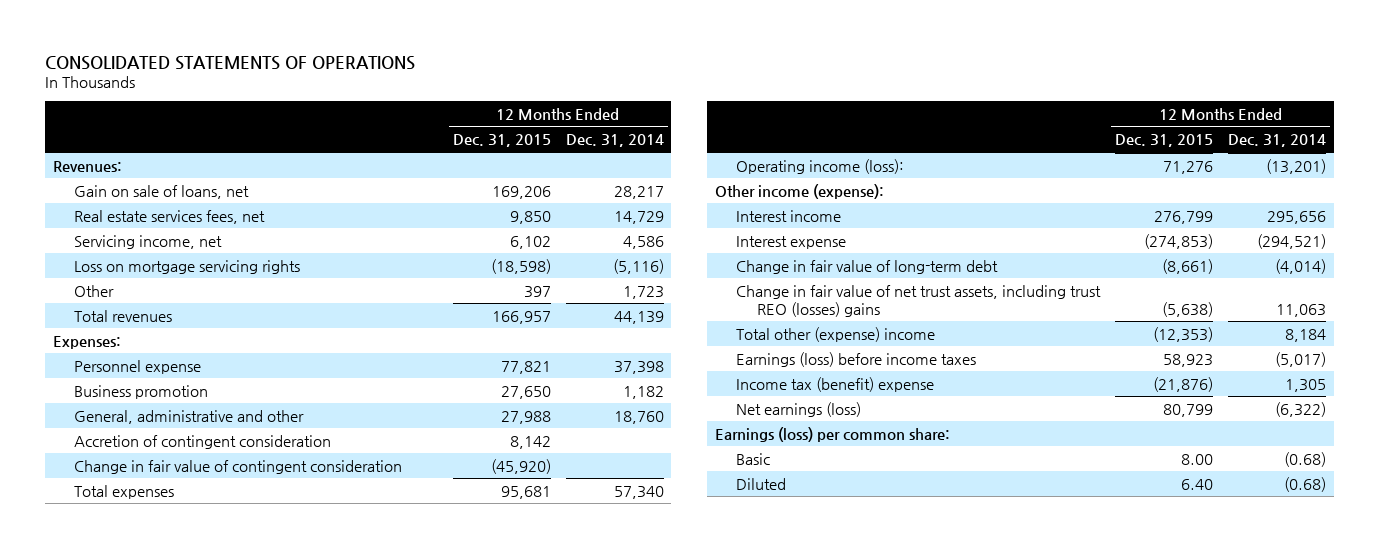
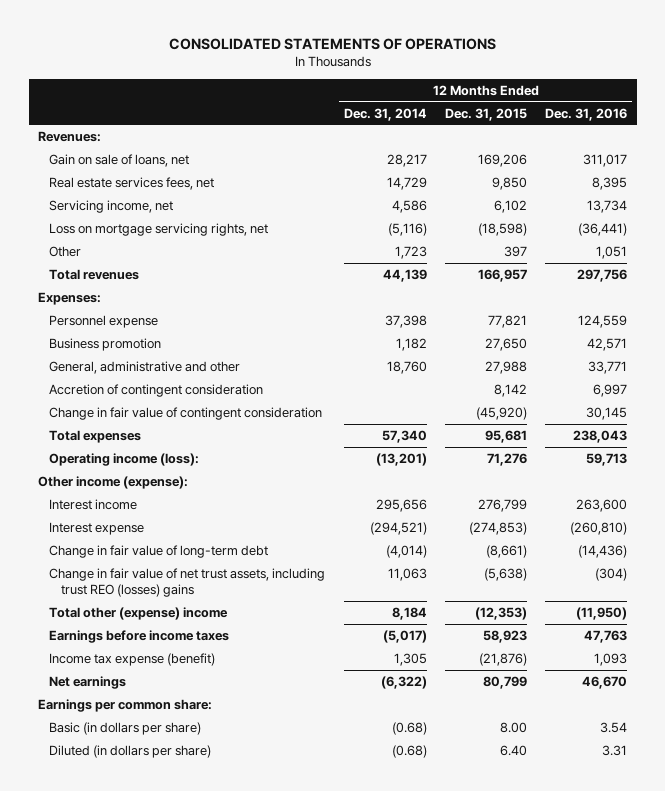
none -> [545,107,628,121] Dec. 31, 2016
[73,259,300,274] Loss on mortgage servicing rights -> [49,222,269,236] Loss on mortgage servicing rights, net
[735,351,976,367] Earnings (loss) before income taxes -> [49,629,230,643] Earnings before income taxes
[735,376,934,392] Income tax (benefit) expense -> [49,652,216,666] Income tax expense (benefit)
[735,401,861,417] Net earnings (loss) -> [49,675,127,689] Net earnings
[715,426,951,442] Earnings (loss) per common share: -> [38,698,213,712] Earnings per common share:
[735,452,770,465] Basic -> [49,721,202,735] Basic (in dollars per share)
[735,477,786,490] Diluted -> [49,744,212,758] Diluted (in dollars per share)

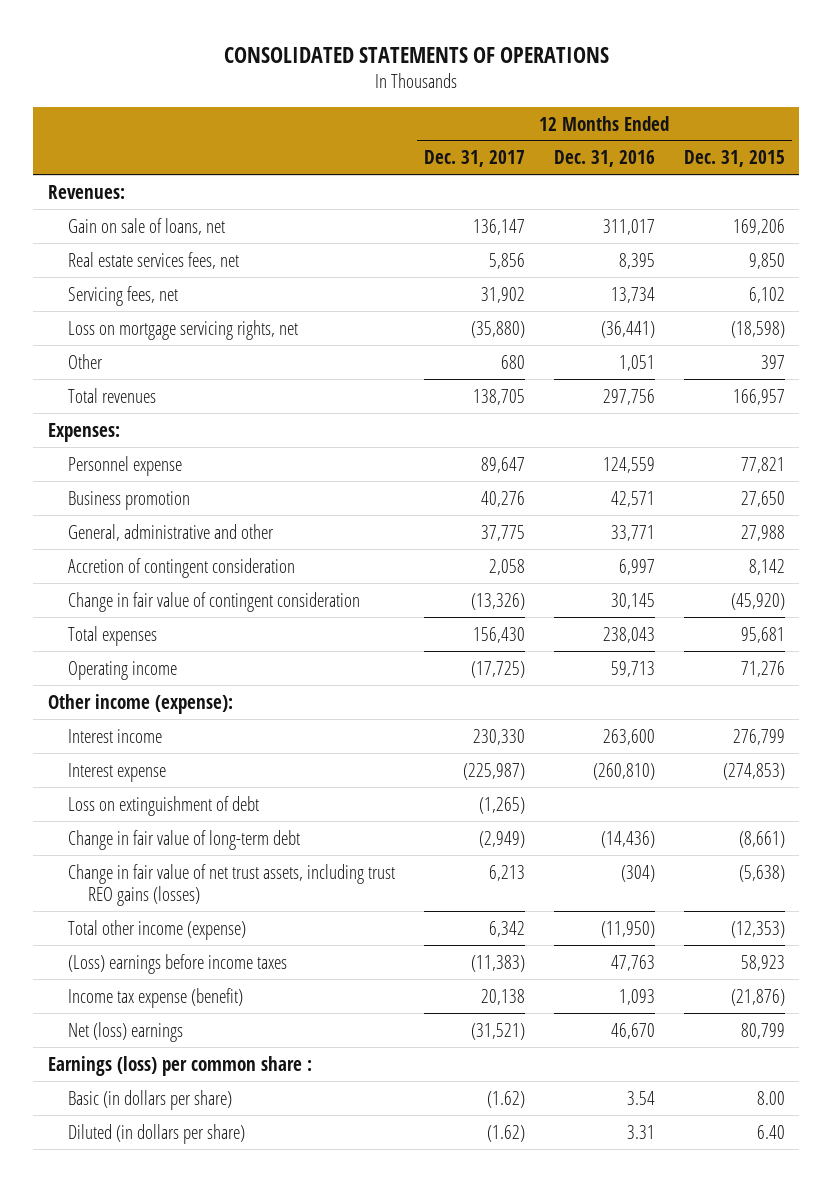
[343,107,427,121] Dec. 31, 2014 -> none
none -> [423,150,525,168] Dec. 31, 2017
[49,199,174,213] Servicing income, net -> [67,285,178,306] Servicing fees, net
[49,452,200,466] Operating income (loss): -> [67,660,177,680] Operating income
none -> [67,795,259,816] Loss on extinguishment of debt
[49,567,326,598] Change in fair value of net trust assets, including trust REO (losses) gains -> [67,863,395,907] Change in fair value of net trust assets, including trust REO gains (losses)
[49,606,229,620] Total other (expense) income -> [67,919,246,940] Total other income (expense)
[49,629,230,643] Earnings before income taxes -> [67,953,287,974] (Loss) earnings before income taxes
[49,675,127,689] Net earnings -> [67,1021,183,1042] Net (loss) earnings
[38,698,213,712] Earnings per common share: -> [47,1055,312,1076] Earnings (loss) per common share :

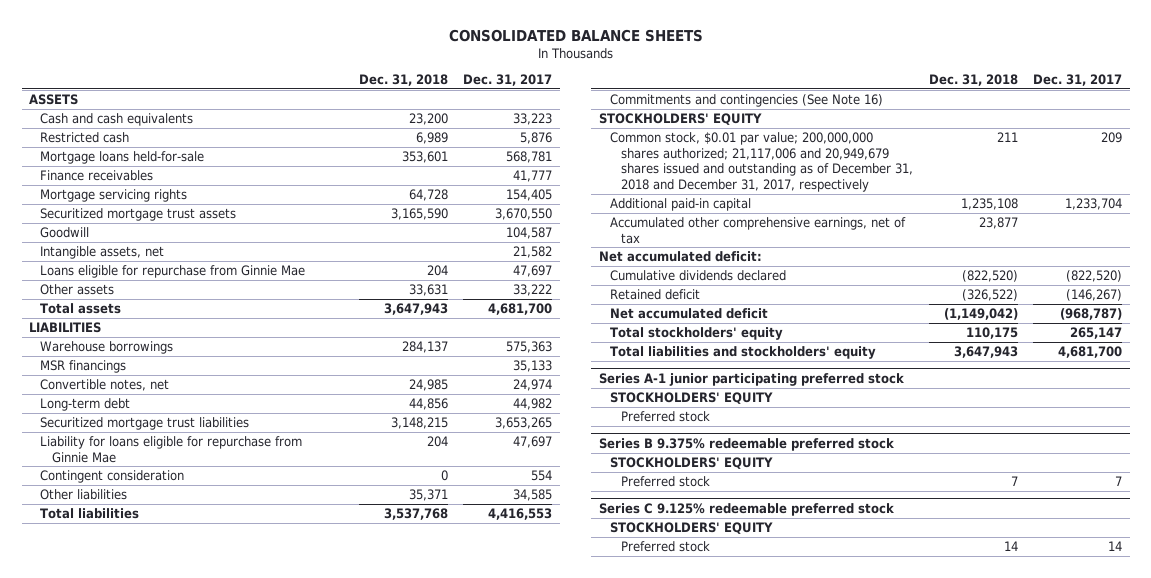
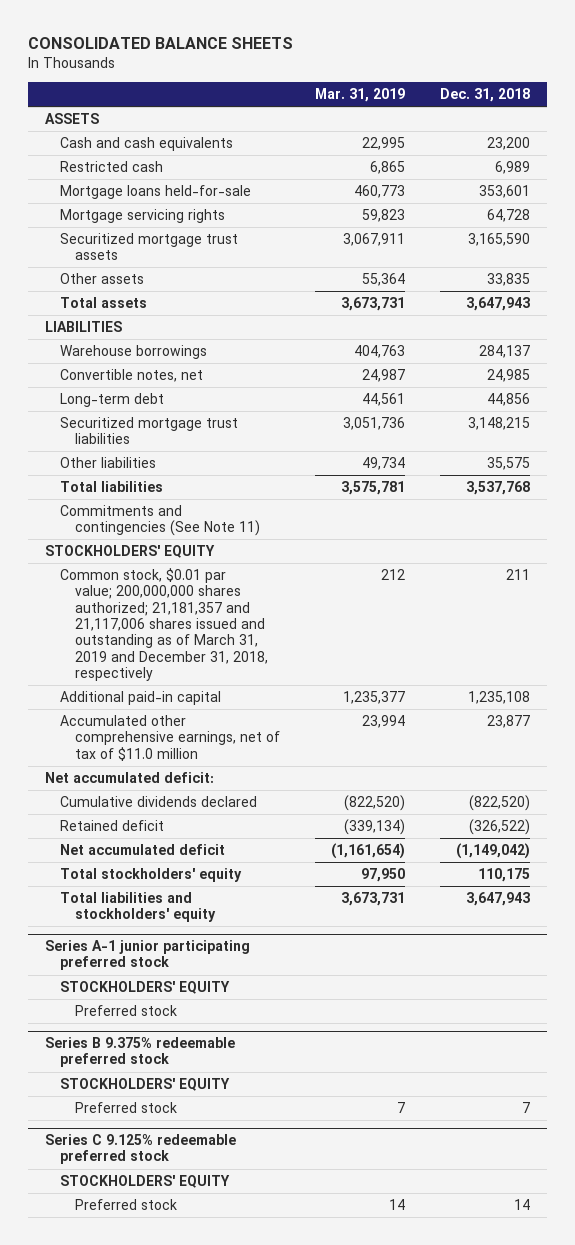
[463,74,553,87] Dec. 31, 2017 -> none
none -> [314,88,405,103] Mar. 31, 2019
[40,169,154,181] Finance receivables -> none
[40,226,90,238] Goodwill -> none
[40,245,165,259] Intangible assets, net -> none
[40,264,306,278] Loans eligible for repurchase from Ginnie Mae -> none
[409,283,449,296] 33,631 -> [486,272,530,286] 33,835
[40,359,127,373] MSR financings -> none
[40,435,303,463] Liability for loans eligible for repurchase from Ginnie Mae -> none
[40,469,185,483] Contingent consideration -> none
[409,488,449,501] 35,371 -> [486,456,530,470] 35,575
[610,93,884,107] Commitments and contingencies (See Note 16) -> [59,504,260,537] Commitments and contingencies (See Note 11)
[610,131,914,192] Common stock, $0.01 par value; 200,000,000 shares authorized; 21,117,006 and 20,949,679 shares issued and outstanding as of December 31, 2018 and December 31, 2017, respectively -> [59,567,268,681] Common stock, $0.01 par value; 200,000,000 shares authorized; 21,181,357 and 21,117,006 shares issued and outstanding as of March 31, 2019 and December 31, 2018, respectively
[610,216,907,244] Accumulated other comprehensive earnings, net of tax -> [59,714,280,761] Accumulated other comprehensive earnings, net of tax of $11.0 million

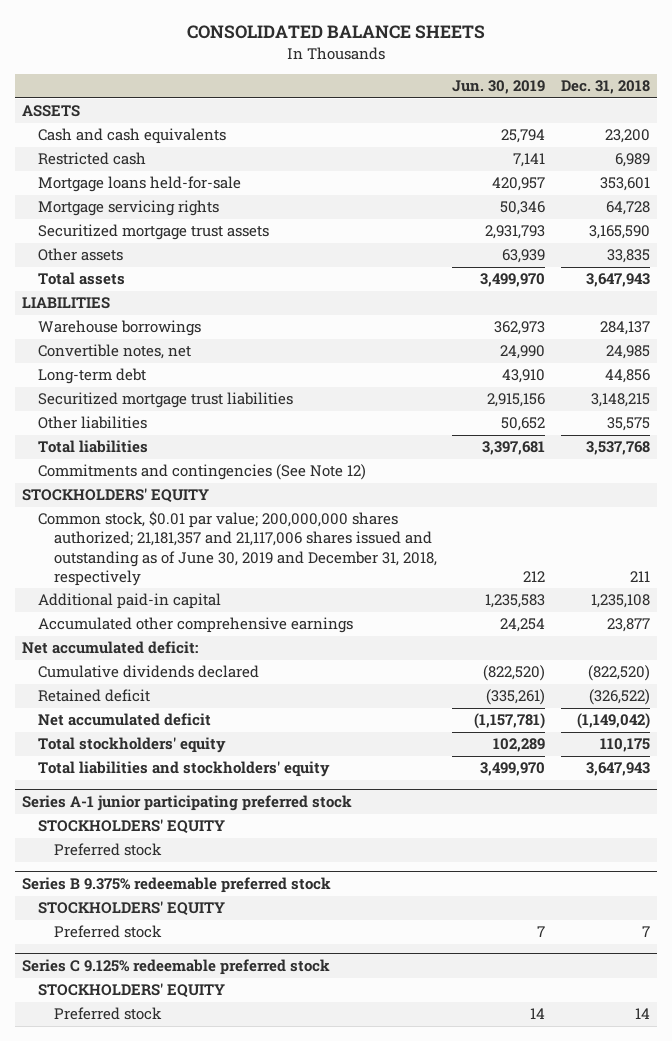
[314,88,405,103] Mar. 31, 2019 -> none
none -> [452,80,546,95] Jun. 30, 2019
[59,504,260,537] Commitments and contingencies (See Note 11) -> [37,464,366,481] Commitments and contingencies (See Note 12)
[59,567,268,681] Common stock, $0.01 par value; 200,000,000 shares authorized; 21,181,357 and 21,117,006 shares issued and outstanding as of March 31, 2019 and December 31, 2018, respectively -> [37,511,437,586] Common stock, $0.01 par value; 200,000,000 shares authorized; 21,181,357 and 21,117,006 shares issued and outstanding as of June 30, 2019 and December 31, 2018, respectively
[59,714,280,761] Accumulated other comprehensive earnings, net of tax of $11.0 million -> [37,617,353,634] Accumulated other comprehensive earnings

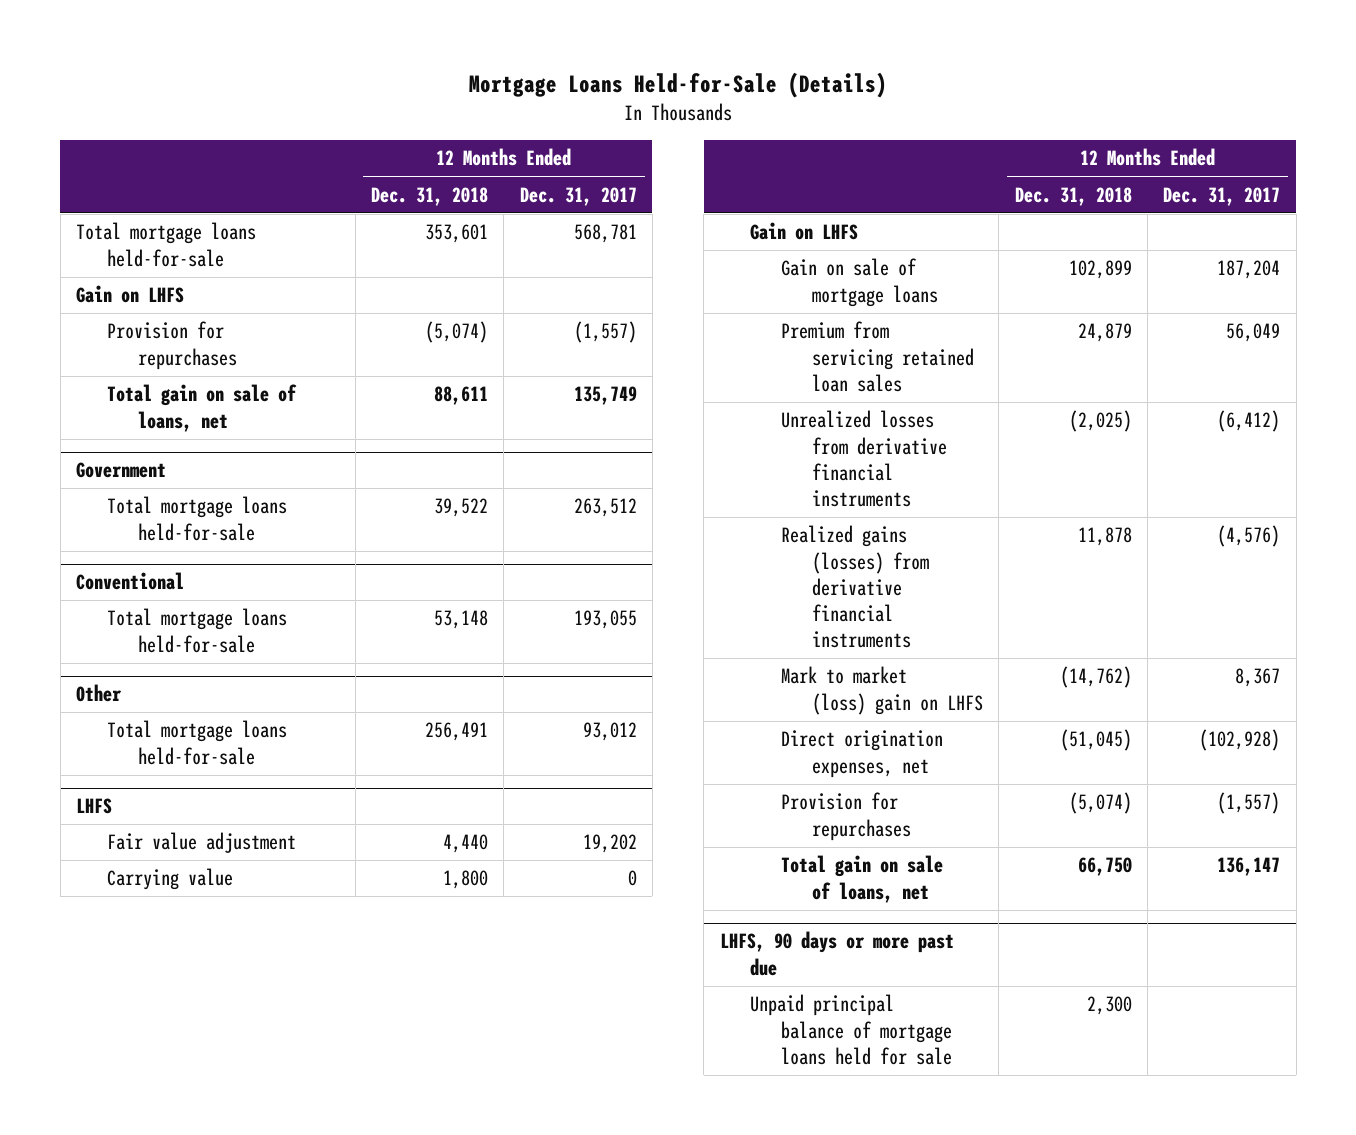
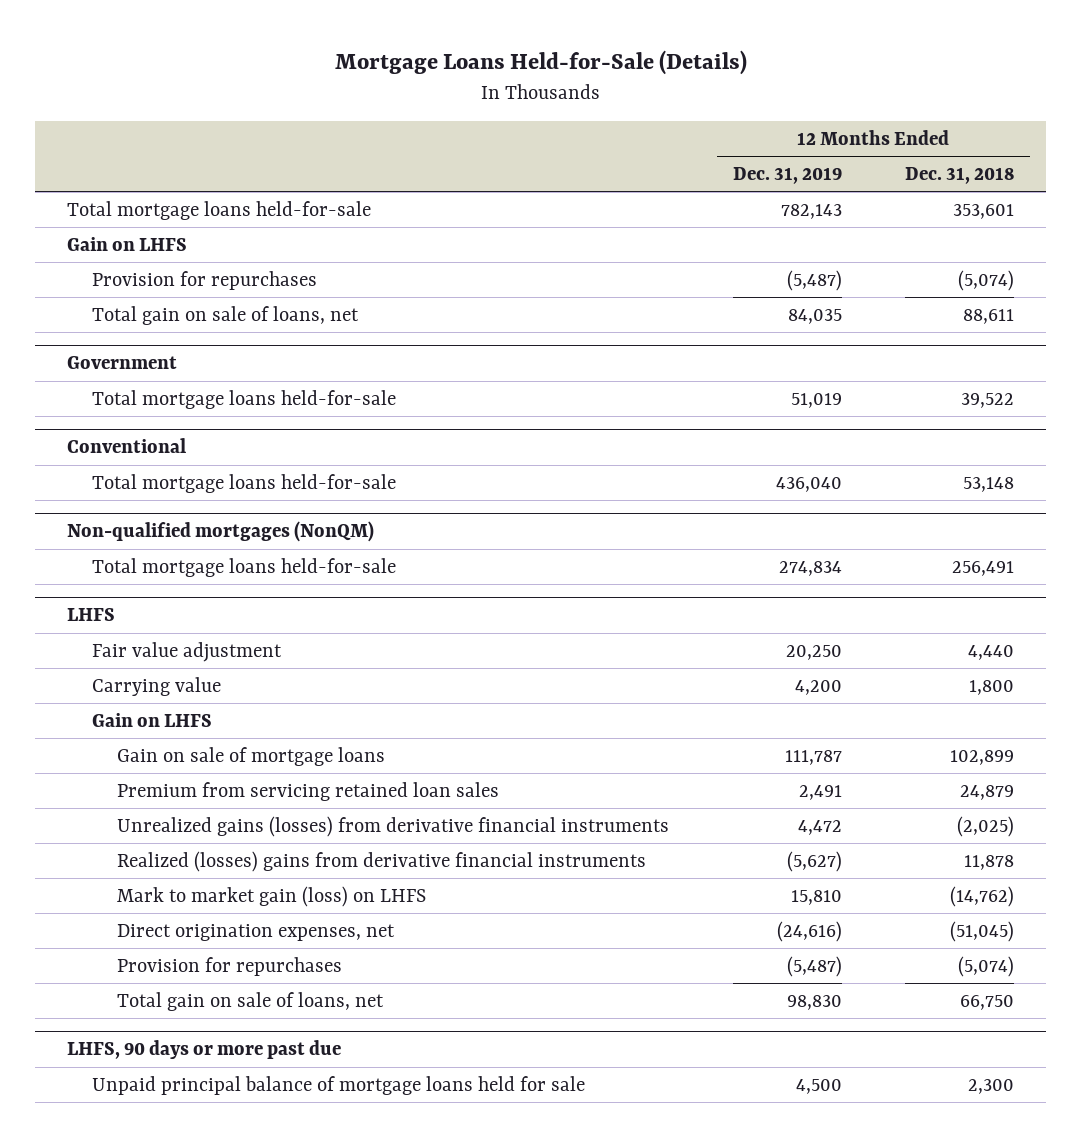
[519,186,637,206] Dec. 31, 2017 -> none
none -> [732,166,842,184] Dec. 31, 2019
[75,684,122,703] Other -> none
none -> [66,521,374,543] Non-qualified mortgages (NonQM)
[781,410,948,507] Unrealized losses from derivative financial instruments -> [116,815,669,837] Unrealized gains (losses) from derivative financial instruments
[781,525,930,649] Realized gains (losses) from derivative financial instruments -> [116,850,646,872] Realized (losses) gains from derivative financial instruments
[781,666,984,715] Mark to market (loss) gain on LHFS -> [116,885,426,907] Mark to market gain (loss) on LHFS

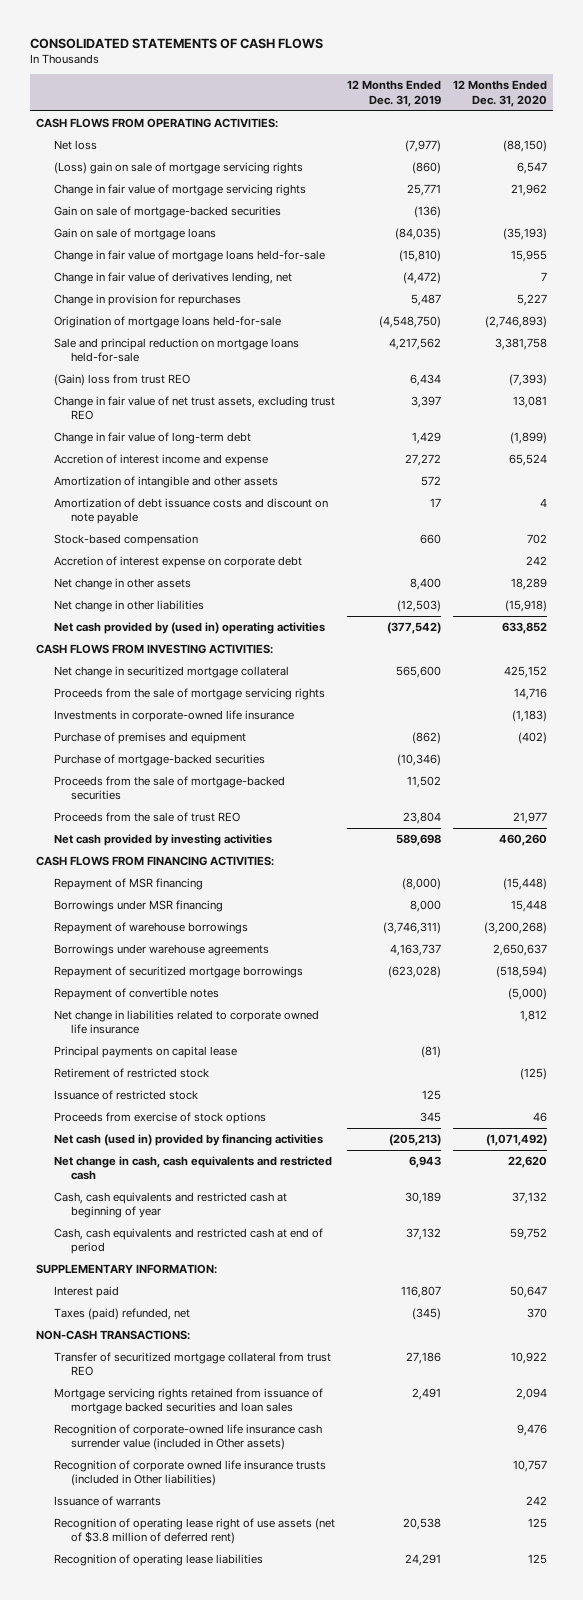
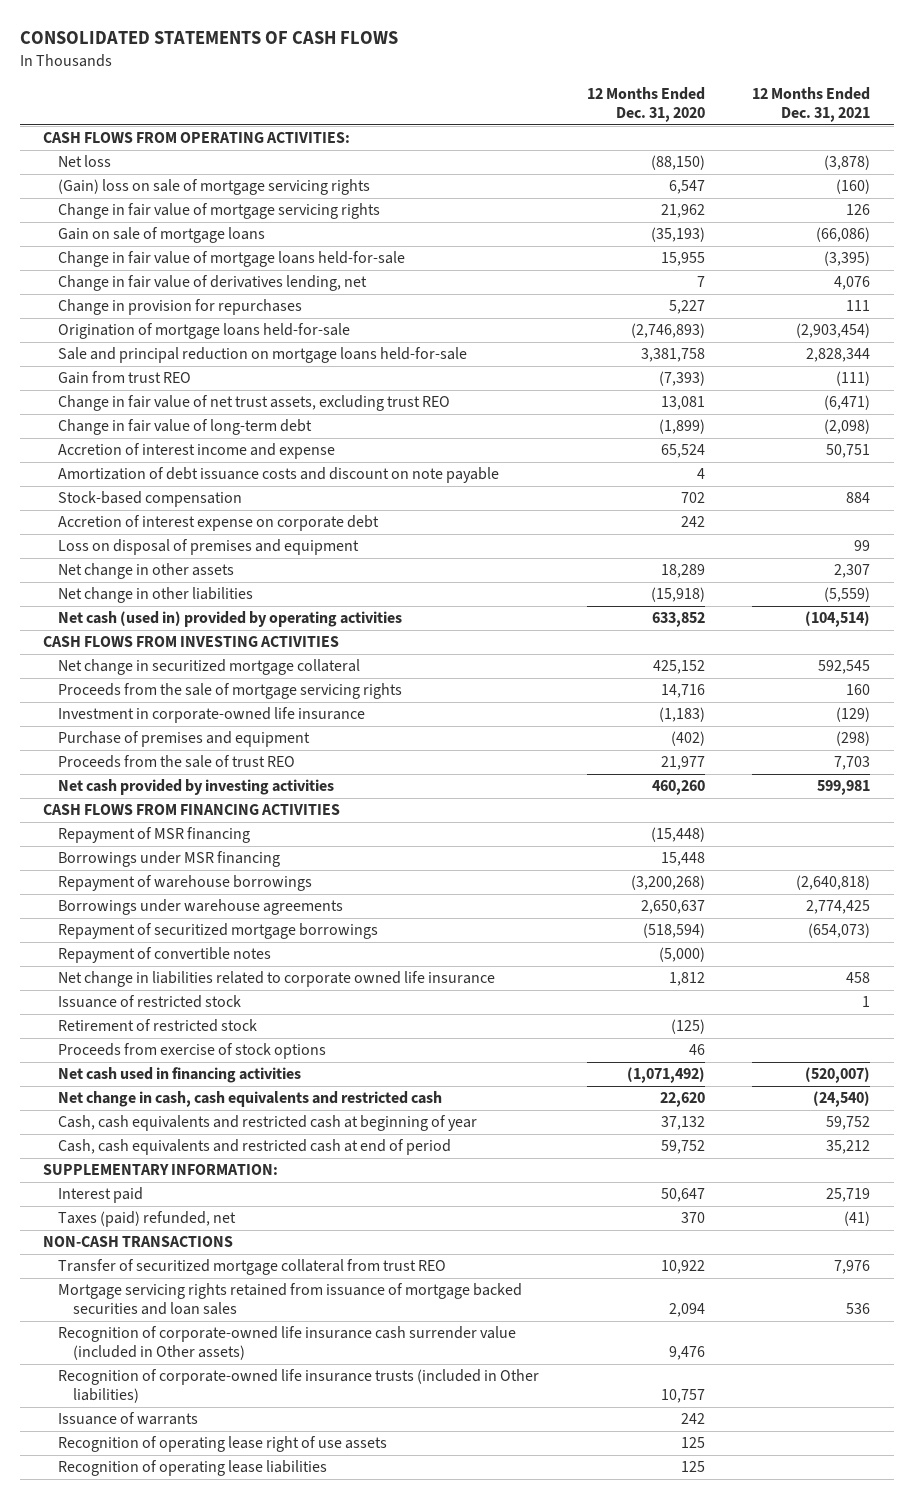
[346,80,441,107] 12 Months Ended Dec. 31, 2019 -> none
none -> [752,87,871,123] 12 Months Ended Dec. 31, 2021
[53,161,303,174] (Loss) gain on sale of mortgage servicing rights -> [58,179,371,196] (Gain) loss on sale of mortgage servicing rights
[53,205,281,218] Gain on sale of mortgage-backed securities -> none
[53,373,190,386] (Gain) loss from trust REO -> [58,371,192,385] Gain from trust REO
[53,475,278,488] Amortization of intangible and other assets -> none
none -> [58,539,360,556] Loss on disposal of premises and equipment
[53,621,325,634] Net cash provided by (used in) operating activities -> [58,611,403,628] Net cash (used in) provided by operating activities
[36,643,274,654] CASH FLOWS FROM INVESTING ACTIVITIES: -> [43,636,340,648] CASH FLOWS FROM INVESTING ACTIVITIES
[53,709,294,722] Investments in corporate-owned life insurance -> [58,707,366,724] Investment in corporate-owned life insurance
[53,753,265,766] Purchase of mortgage-backed securities -> none
[53,775,285,801] Proceeds from the sale of mortgage-backed securities -> none
[36,855,275,866] CASH FLOWS FROM FINANCING ACTIVITIES: -> [43,804,341,816] CASH FLOWS FROM FINANCING ACTIVITIES
[53,1045,237,1058] Principal payments on capital lease -> none
[53,1067,209,1078] Retirement of restricted stock -> [58,1019,258,1033] Retirement of restricted stock
[53,1133,323,1146] Net cash (used in) provided by financing activities -> [58,1067,302,1084] Net cash used in financing activities
[36,1329,191,1340] NON-CASH TRANSACTIONS: -> [43,1236,234,1248] NON-CASH TRANSACTIONS
[53,1459,326,1487] Recognition of corporate owned life insurance trusts (included in Other liabilities) -> [58,1369,540,1404] Recognition of corporate-owned life insurance trusts (included in Other liabilities)
[53,1517,335,1545] Recognition of operating lease right of use assets (net of $3.8 million of deferred rent) -> [58,1436,388,1453] Recognition of operating lease right of use assets

